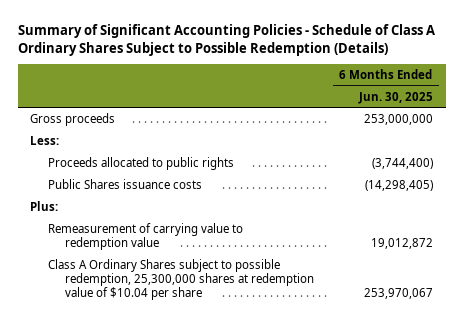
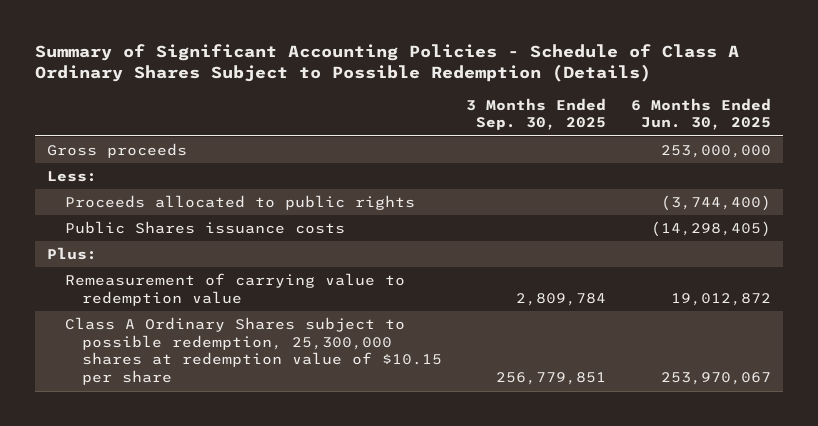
none -> [466,97,607,131] 3 Months Ended Sep. 30, 2025
[47,258,315,301] Class A Ordinary Shares subject to possible redemption, 25,300,000 shares at redemption value of $10.04 per share -> [64,316,442,386] Class A Ordinary Shares subject to possible redemption, 25,300,000 shares at redemption value of $10.15 per share

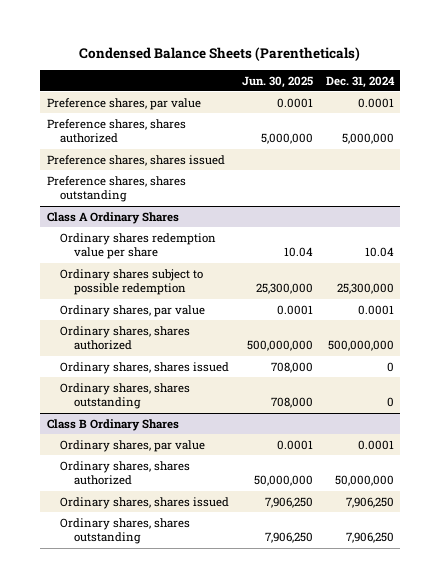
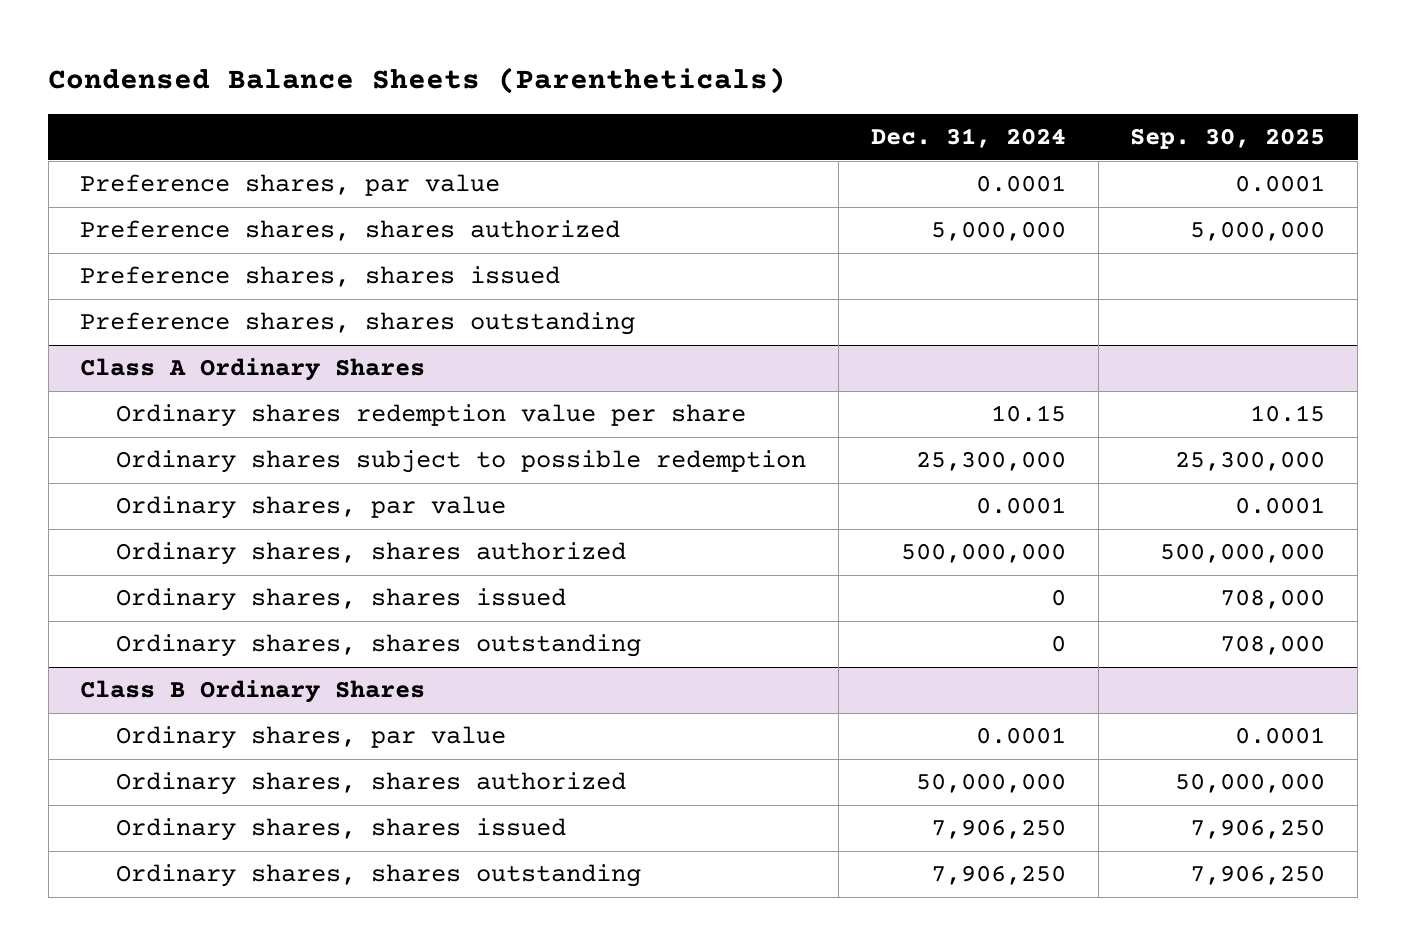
[242,75,314,88] Jun. 30, 2025 -> none
none -> [1130,128,1326,150] Sep. 30, 2025
[364,247,394,258] 10.04 -> [990,405,1066,423] 10.15

